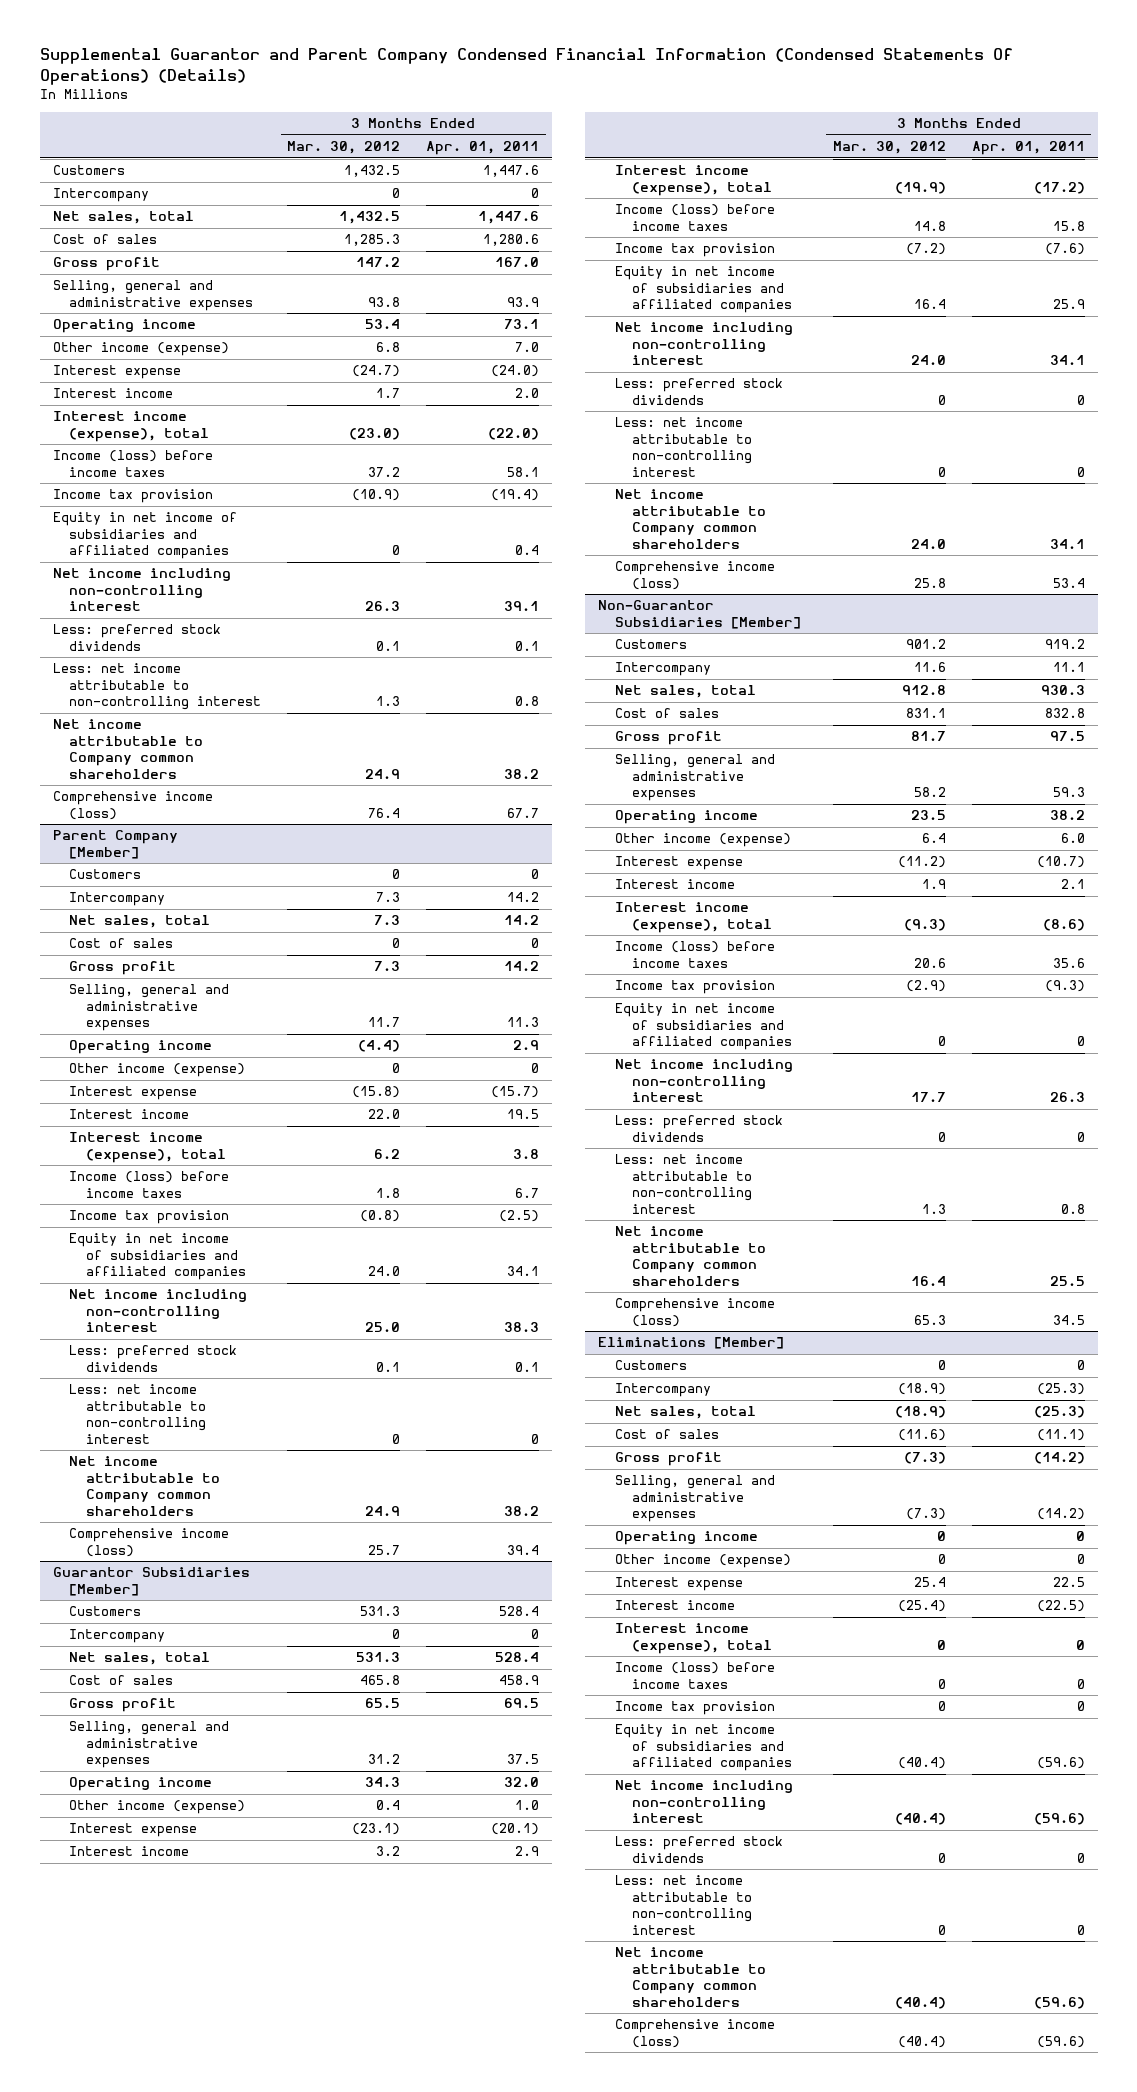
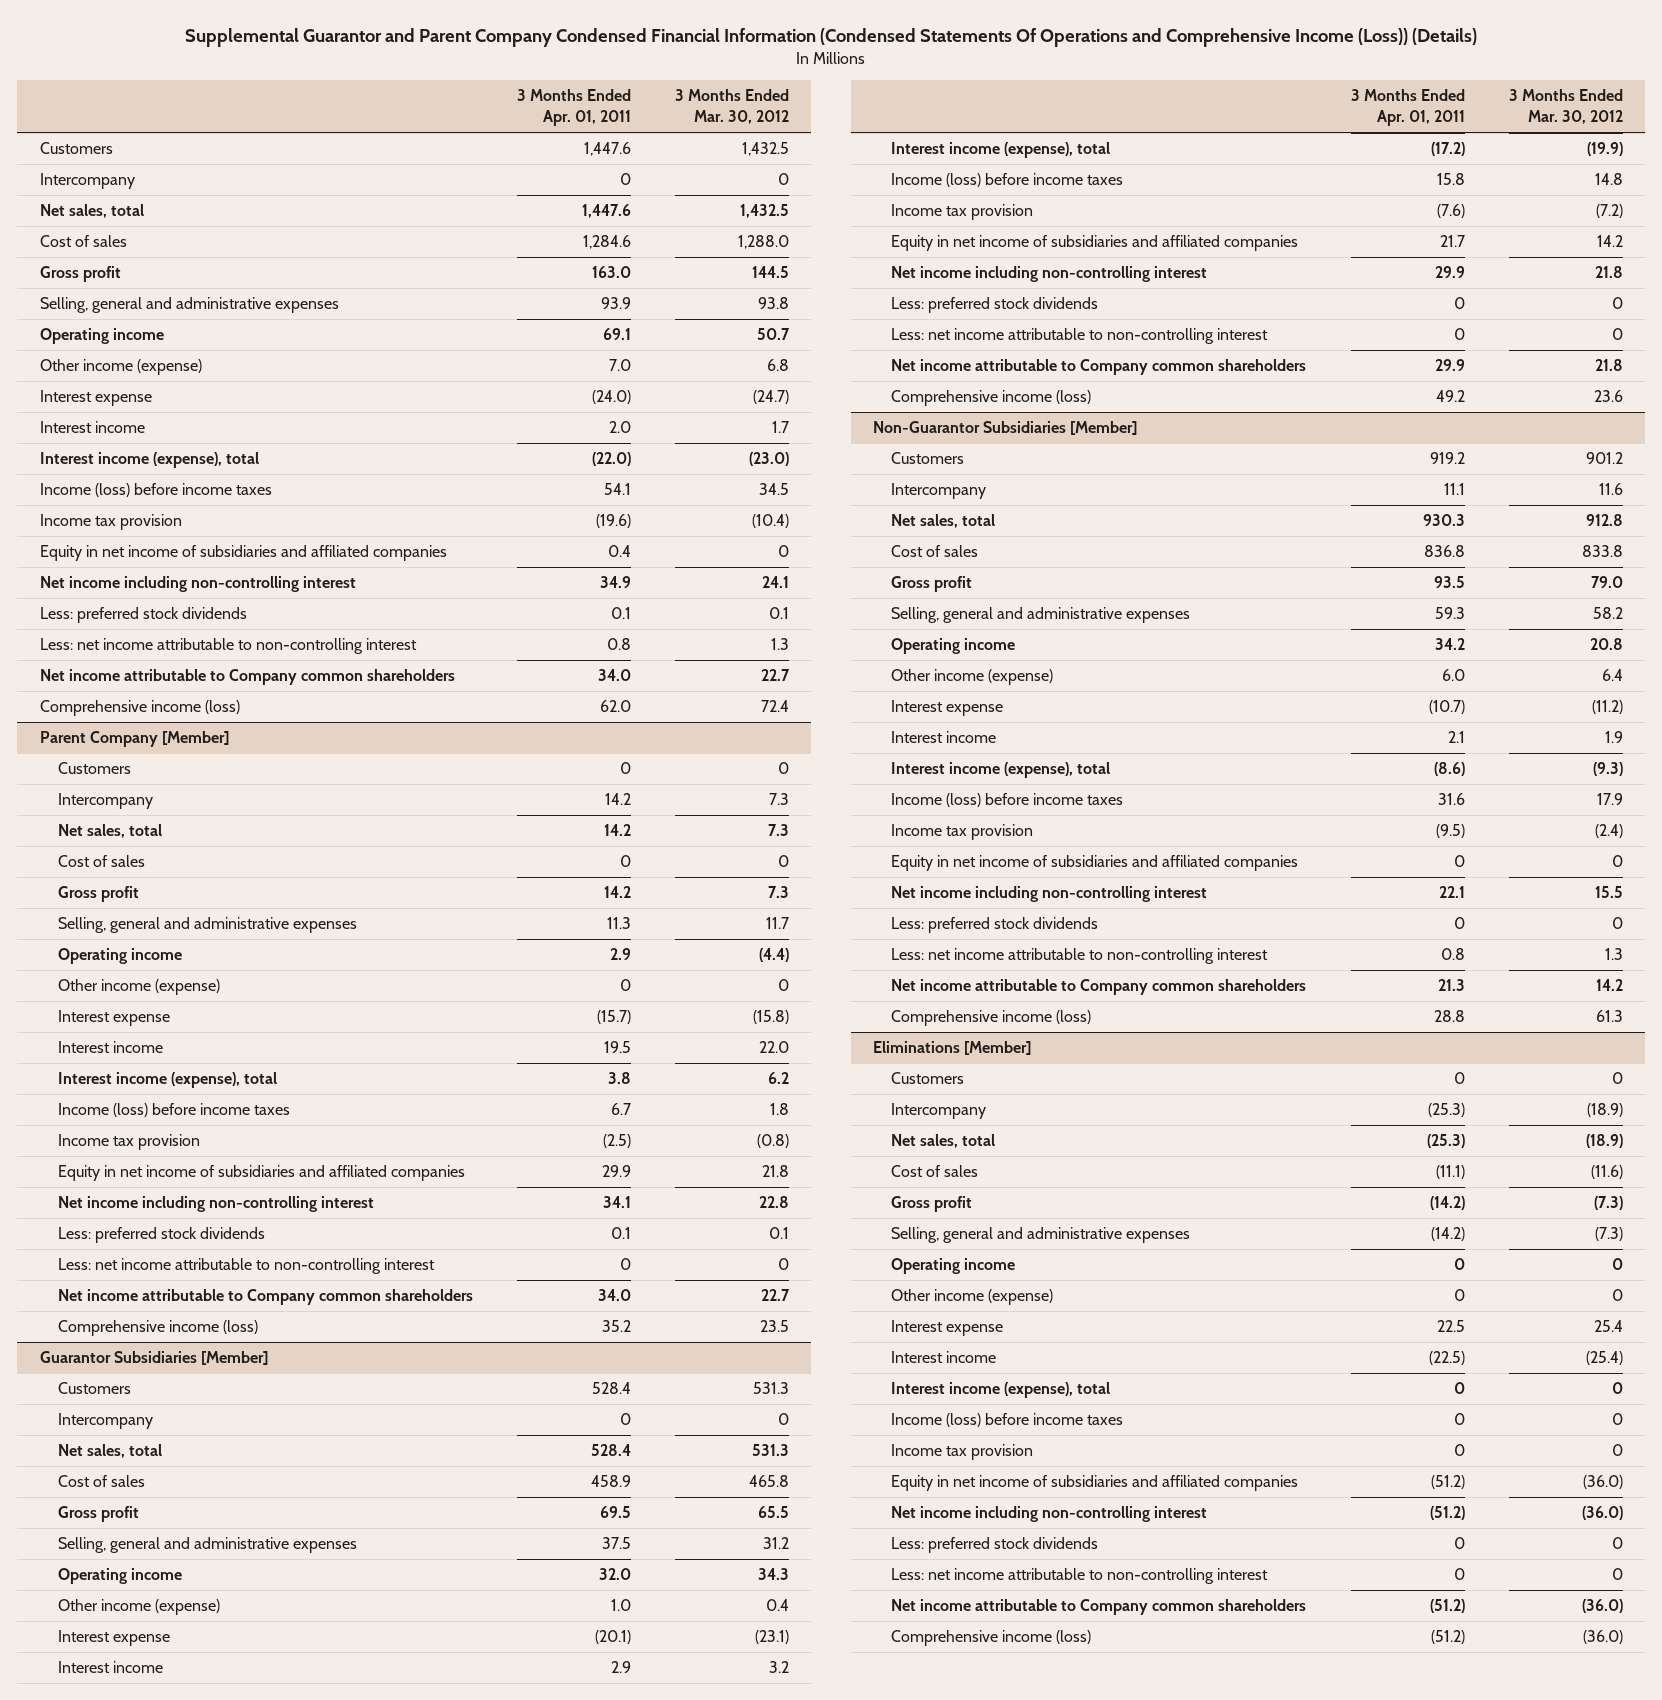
[39,48,1013,85] Supplemental Guarantor and Parent Company Condensed Financial Information (Condensed Statements Of Operations) (Details) -> [185,28,1478,48] Supplemental Guarantor and Parent Company Condensed Financial Information (Condensed Statements Of Operations and Comprehensive Income (Loss)) (Details)
[344,234,401,247] 1,285.3 -> [738,235,790,250] 1,288.0
[483,234,540,247] 1,280.6 -> [582,235,631,250] 1,284.6
[356,257,401,268] 147.2 -> [752,266,790,279] 144.5
[495,257,540,268] 167.0 -> [591,266,631,279] 163.0
[365,319,401,330] 53.4 -> [757,328,791,341] 50.7
[504,319,540,330] 73.1 -> [602,328,631,341] 69.1
[368,466,401,477] 37.2 -> [759,483,790,496] 34.5
[507,466,540,477] 58.1 -> [603,483,631,496] 54.1
[352,489,401,502] (10.9) -> [752,514,790,529] (10.4)
[491,489,540,502] (19.4) -> [595,514,631,529] (19.6)
[365,601,401,612] 26.3 -> [762,576,790,589] 24.1
[504,601,540,612] 39.1 -> [599,576,631,589] 34.9
[365,768,401,779] 24.9 -> [761,669,791,682] 22.7
[504,768,540,779] 38.2 -> [597,669,631,682] 34.0
[368,807,401,818] 76.4 -> [761,700,790,713] 72.4
[507,807,540,818] 67.7 -> [599,700,631,713] 62.0
[368,1266,401,1277] 24.0 -> [762,1165,790,1178] 21.8
[507,1266,540,1277] 34.1 -> [601,1165,631,1178] 29.9
[365,1322,401,1333] 25.0 -> [759,1196,790,1209] 22.8
[504,1322,540,1333] 38.3 -> [602,1196,631,1209] 34.1
[365,1505,401,1516] 24.9 -> [761,1289,791,1302] 22.7
[504,1505,540,1516] 38.2 -> [597,1289,631,1302] 34.0
[368,1544,401,1555] 25.7 -> [760,1320,790,1333] 23.5
[507,1544,540,1555] 39.4 -> [601,1320,631,1333] 35.2
[913,299,946,310] 16.4 -> [1596,235,1623,248] 14.2
[1052,299,1085,310] 25.9 -> [1439,235,1465,248] 21.7
[910,355,946,366] 24.0 -> [1594,266,1623,279] 21.8
[1049,355,1085,366] 34.1 -> [1434,266,1465,279] 29.9
[910,538,946,549] 24.0 -> [1594,359,1623,372] 21.8
[1049,538,1085,549] 34.1 -> [1434,359,1465,372] 29.9
[913,577,946,588] 25.8 -> [1593,390,1623,403] 23.6
[1052,577,1085,588] 53.4 -> [1435,390,1465,403] 49.2
[905,708,946,719] 831.1 -> [1581,545,1623,558] 833.8
[1044,708,1085,719] 832.8 -> [1423,545,1465,558] 836.8
[910,731,946,742] 81.7 -> [1590,576,1623,589] 79.0
[1049,731,1085,742] 97.5 -> [1433,576,1465,589] 93.5
[910,810,946,821] 23.5 -> [1589,638,1623,651] 20.8
[1049,810,1085,821] 38.2 -> [1434,638,1465,651] 34.2
[913,957,946,968] 20.6 -> [1596,793,1623,806] 17.9
[1052,957,1085,968] 35.6 -> [1437,793,1465,806] 31.6
[905,980,946,993] (2.9) -> [1594,824,1623,839] (2.4)
[1044,980,1085,993] (9.3) -> [1435,824,1465,839] (9.5)
[910,1092,946,1103] 17.7 -> [1594,886,1623,899] 15.5
[1049,1092,1085,1103] 26.3 -> [1438,886,1465,899] 22.1
[910,1275,946,1286] 16.4 -> [1595,979,1623,992] 14.2
[1049,1275,1085,1286] 25.5 -> [1437,979,1465,992] 21.3
[913,1314,946,1325] 65.3 -> [1595,1010,1623,1023] 61.3
[1052,1314,1085,1325] 34.5 -> [1433,1010,1465,1023] 28.8
[897,1757,946,1770] (40.4) -> [1582,1475,1623,1490] (36.0)
[1036,1757,1085,1770] (59.6) -> [1430,1475,1465,1490] (51.2)
[894,1813,946,1826] (40.4) -> [1581,1506,1623,1521] (36.0)
[1033,1813,1085,1826] (59.6) -> [1429,1506,1465,1521] (51.2)
[894,1996,946,2009] (40.4) -> [1581,1599,1623,1614] (36.0)
[1033,1996,1085,2009] (59.6) -> [1429,1599,1465,1614] (51.2)
[897,2035,946,2048] (40.4) -> [1582,1630,1623,1645] (36.0)
[1036,2035,1085,2048] (59.6) -> [1430,1630,1465,1645] (51.2)

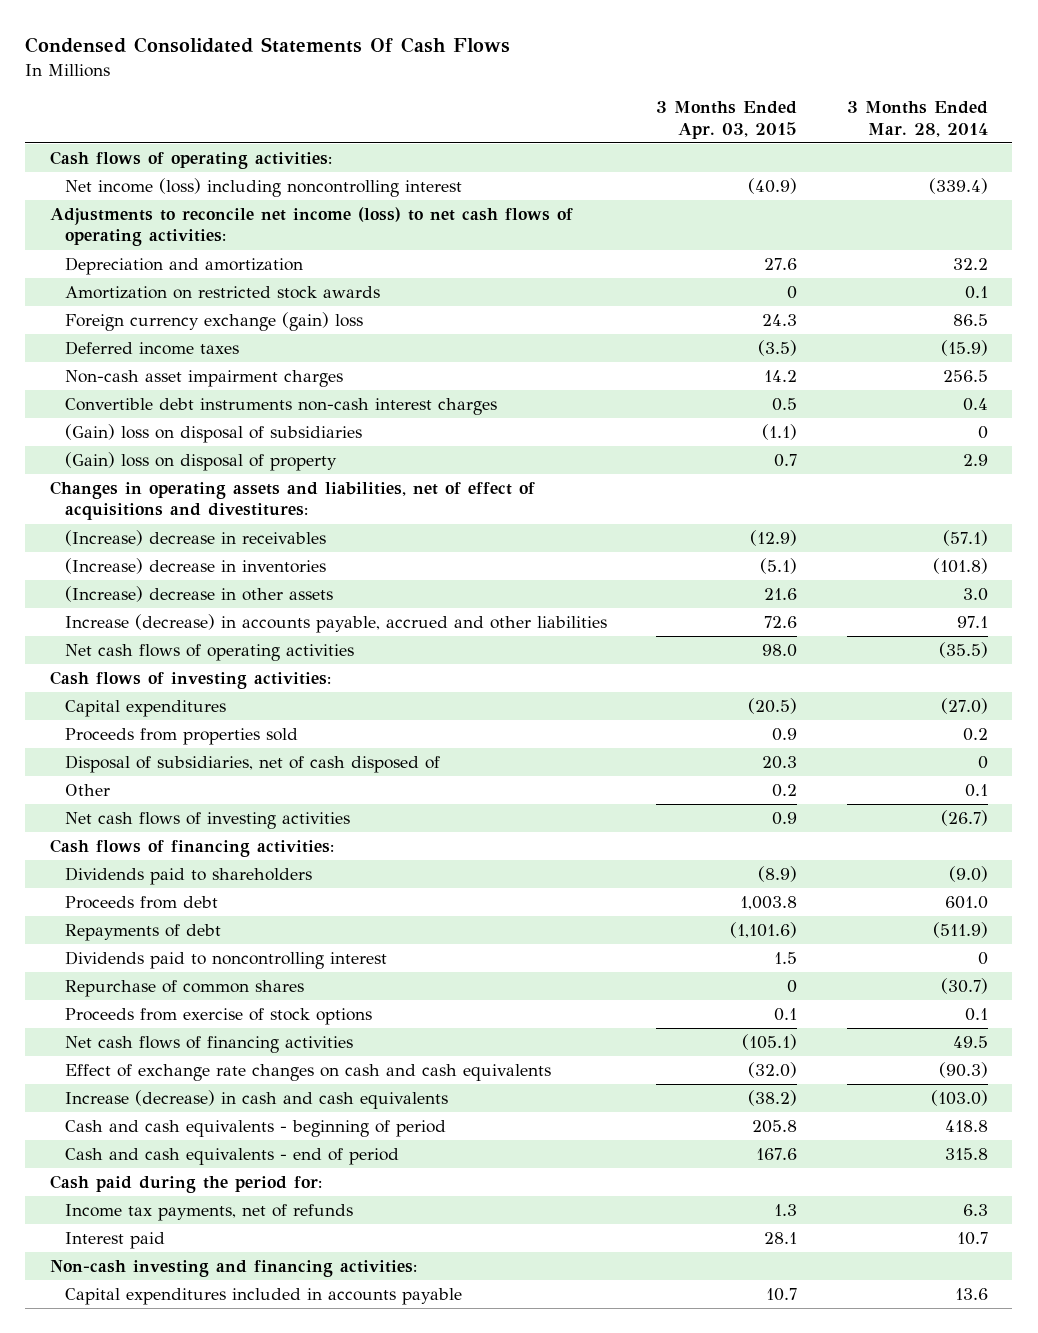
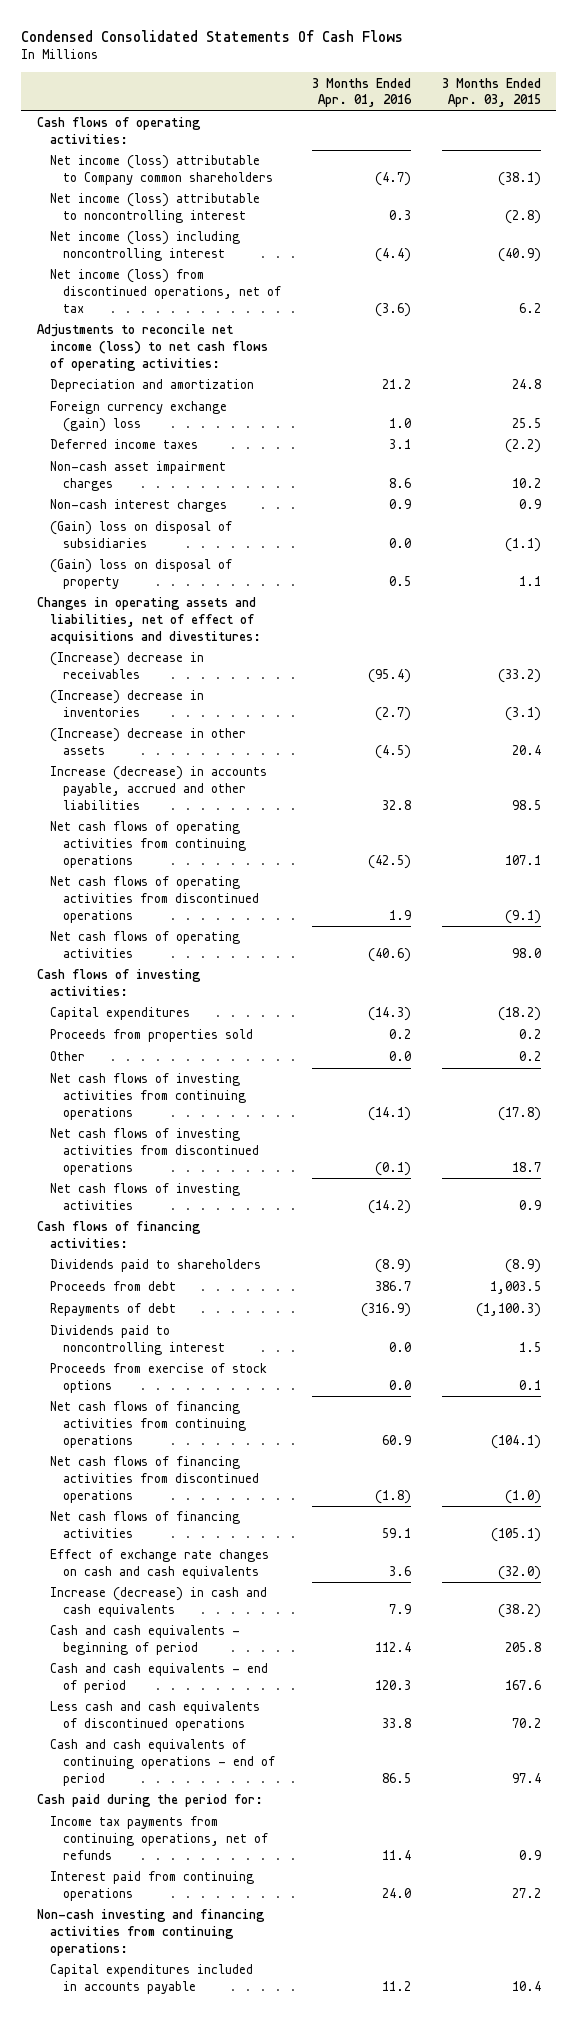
[846,101,988,137] 3 Months Ended Mar. 28, 2014 -> none
none -> [312,77,413,108] 3 Months Ended Apr. 01, 2016
none -> [50,155,274,186] Net income (loss) attributable to Company common shareholders
none -> [50,193,261,224] Net income (loss) attributable to noncontrolling interest
none -> [50,269,282,313] Net income (loss) from discontinued operations, net of tax
[64,286,380,300] Amortization on restricted stock awards -> none
[764,258,798,271] 27.6 -> [511,379,541,390] 24.8
[762,314,798,327] 24.3 -> [511,418,541,429] 25.5
[758,340,798,357] (3.5) -> [504,439,541,454] (2.2)
[764,370,798,383] 14.2 -> [511,478,541,489] 10.2
[64,398,497,416] Convertible debt instruments non-cash interest charges -> [50,499,228,513] Non-cash interest charges
[772,398,798,412] 0.5 -> [518,499,541,510] 0.9
[774,454,798,468] 0.7 -> [518,576,541,587] 1.1
[750,530,798,547] (12.9) -> [497,669,541,684] (33.2)
[760,558,798,575] (5.1) -> [504,707,541,722] (3.1)
[764,588,798,601] 21.6 -> [511,745,541,756] 20.4
[764,616,798,629] 72.6 -> [511,799,541,810] 98.5
none -> [50,821,247,868] Net cash flows of operating activities from continuing operations
none -> [50,876,260,923] Net cash flows of operating activities from discontinued operations
[64,755,440,774] Disposal of subsidiaries, net of cash disposed of -> none
[748,698,798,715] (20.5) -> [497,1007,541,1022] (18.2)
[772,728,798,742] 0.9 -> [518,1029,541,1040] 0.2
none -> [50,1073,247,1120] Net cash flows of investing activities from continuing operations
none -> [50,1128,260,1175] Net cash flows of investing activities from discontinued operations
[740,896,798,911] 1,003.8 -> [489,1281,541,1295] 1,003.5
[730,922,798,939] (1,101.6) -> [475,1303,541,1318] (1,100.3)
[64,980,304,998] Repurchase of common shares -> none
none -> [50,1401,247,1448] Net cash flows of financing activities from continuing operations
none -> [50,1456,260,1503] Net cash flows of financing activities from discontinued operations
none -> [50,1701,261,1732] Less cash and cash equivalents of discontinued operations
none -> [50,1739,276,1786] Cash and cash equivalents of continuing operations - end of period
[64,1204,353,1222] Income tax payments, net of refunds -> [50,1816,269,1860] Income tax payments from continuing operations, net of refunds
[774,1204,798,1217] 1.3 -> [518,1849,541,1860] 0.9
[64,1232,165,1250] Interest paid -> [50,1871,255,1902] Interest paid from continuing operations
[764,1232,798,1245] 28.1 -> [511,1888,541,1899] 27.2
[50,1260,418,1278] Non-cash investing and financing activities: -> [36,1909,265,1956] Non-cash investing and financing activities from continuing operations:
[766,1288,798,1302] 10.7 -> [511,1981,541,1992] 10.4

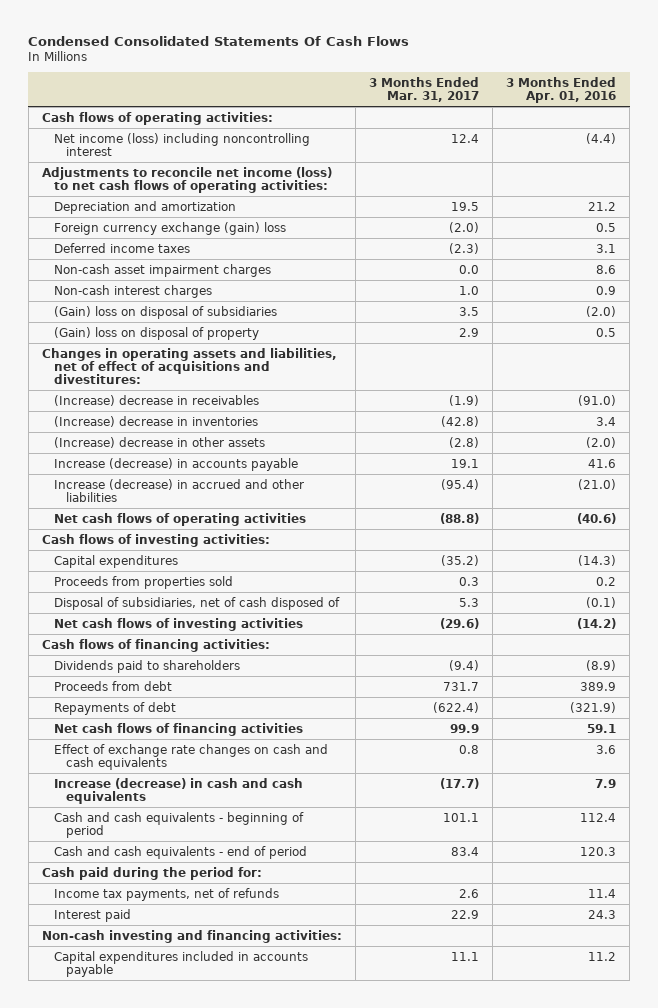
[441,77,541,108] 3 Months Ended Apr. 03, 2015 -> none
none -> [368,76,479,103] 3 Months Ended Mar. 31, 2017
[50,155,274,186] Net income (loss) attributable to Company common shareholders -> none
[50,193,261,224] Net income (loss) attributable to noncontrolling interest -> none
[50,269,282,313] Net income (loss) from discontinued operations, net of tax -> none
[389,418,412,429] 1.0 -> [596,222,617,232] 0.5
[389,538,412,549] 0.0 -> [586,305,617,317] (2.0)
[50,821,247,868] Net cash flows of operating activities from continuing operations -> none
[50,876,260,923] Net cash flows of operating activities from discontinued operations -> none
[368,669,412,684] (95.4) -> [578,394,617,406] (91.0)
[375,707,412,722] (2.7) -> [596,416,617,426] 3.4
[375,745,412,760] (4.5) -> [586,436,617,448] (2.0)
none -> [53,457,298,471] Increase (decrease) in accounts payable
[50,766,268,810] Increase (decrease) in accounts payable, accrued and other liabilities -> [53,478,304,502] Increase (decrease) in accrued and other liabilities
[382,799,412,810] 32.8 -> [578,478,617,490] (21.0)
[50,1051,86,1062] Other -> none
[50,1073,247,1120] Net cash flows of investing activities from continuing operations -> none
[50,1128,260,1175] Net cash flows of investing activities from discontinued operations -> none
none -> [53,596,340,610] Disposal of subsidiaries, net of cash disposed of
[50,1325,226,1356] Dividends paid to noncontrolling interest -> none
[50,1363,268,1394] Proceeds from exercise of stock options -> none
[50,1401,247,1448] Net cash flows of financing activities from continuing operations -> none
[50,1456,260,1503] Net cash flows of financing activities from discontinued operations -> none
[375,1281,412,1292] 386.7 -> [580,681,617,691] 389.9
[361,1303,412,1318] (316.9) -> [570,701,617,713] (321.9)
[50,1701,261,1732] Less cash and cash equivalents of discontinued operations -> none
[50,1739,276,1786] Cash and cash equivalents of continuing operations - end of period -> none
[50,1816,269,1860] Income tax payments from continuing operations, net of refunds -> [53,887,279,901] Income tax payments, net of refunds
[50,1871,255,1902] Interest paid from continuing operations -> [53,908,131,922] Interest paid
[382,1888,412,1899] 24.0 -> [588,909,617,919] 24.3
[36,1909,265,1956] Non-cash investing and financing activities from continuing operations: -> [41,929,342,943] Non-cash investing and financing activities:

